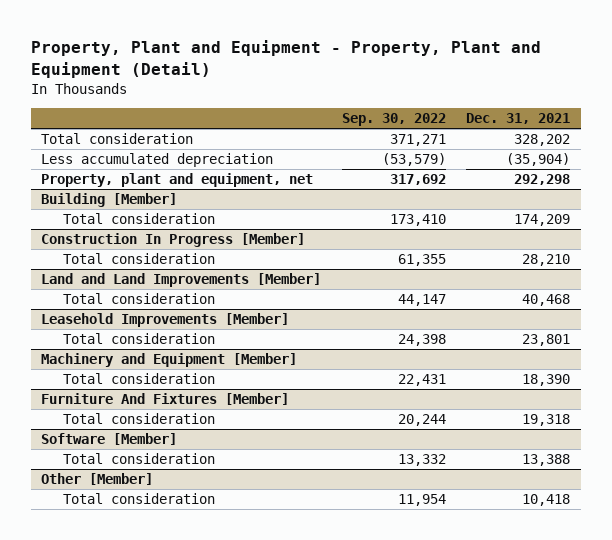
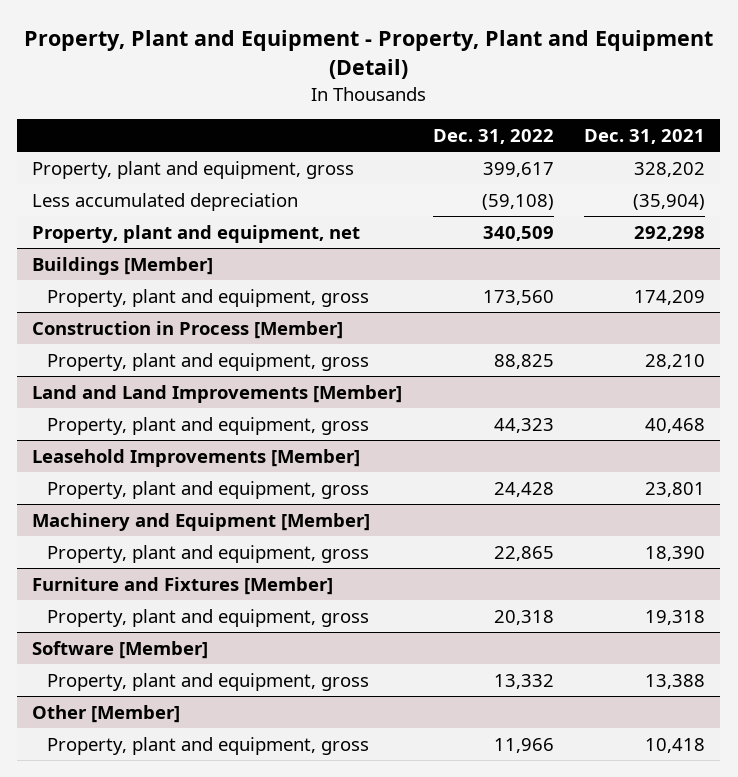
[341,113,446,127] Sep. 30, 2022 -> none
none -> [432,129,554,145] Dec. 31, 2022
[41,133,194,145] Total consideration -> [32,160,355,179] Property, plant and equipment, gross
[41,193,178,208] Building [Member] -> [32,256,214,275] Buildings [Member]
[63,213,216,225] Total consideration -> [46,288,369,307] Property, plant and equipment, gross
[41,233,306,248] Construction In Progress [Member] -> [32,320,344,339] Construction in Process [Member]
[63,253,216,265] Total consideration -> [46,352,369,371] Property, plant and equipment, gross
[63,293,216,305] Total consideration -> [46,416,369,435] Property, plant and equipment, gross
[63,333,216,345] Total consideration -> [46,480,369,499] Property, plant and equipment, gross
[63,373,216,385] Total consideration -> [46,544,369,563] Property, plant and equipment, gross
[41,393,290,406] Furniture And Fixtures [Member] -> [32,576,334,595] Furniture and Fixtures [Member]
[63,413,216,425] Total consideration -> [46,608,369,627] Property, plant and equipment, gross
[63,453,216,465] Total consideration -> [46,672,369,691] Property, plant and equipment, gross
[63,493,216,505] Total consideration -> [46,736,369,755] Property, plant and equipment, gross

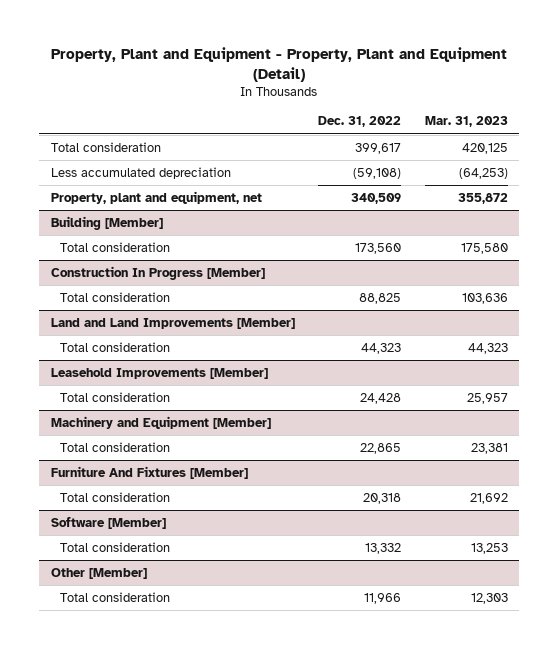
[584,129,706,145] Dec. 31, 2021 -> none
none -> [424,116,508,128] Mar. 31, 2023
[32,160,355,179] Property, plant and equipment, gross -> [50,141,161,152] Total consideration
[32,256,214,275] Buildings [Member] -> [50,215,163,230] Building [Member]
[46,288,369,307] Property, plant and equipment, gross -> [60,241,171,252] Total consideration
[32,320,344,339] Construction in Process [Member] -> [50,265,265,280] Construction In Progress [Member]
[46,352,369,371] Property, plant and equipment, gross -> [60,291,171,302] Total consideration
[46,416,369,435] Property, plant and equipment, gross -> [60,341,171,352] Total consideration
[46,480,369,499] Property, plant and equipment, gross -> [60,391,171,402] Total consideration
[46,544,369,563] Property, plant and equipment, gross -> [60,441,171,452] Total consideration
[32,576,334,595] Furniture and Fixtures [Member] -> [50,465,248,479] Furniture And Fixtures [Member]
[46,608,369,627] Property, plant and equipment, gross -> [60,491,171,502] Total consideration
[46,672,369,691] Property, plant and equipment, gross -> [60,541,171,552] Total consideration
[46,736,369,755] Property, plant and equipment, gross -> [60,591,171,602] Total consideration

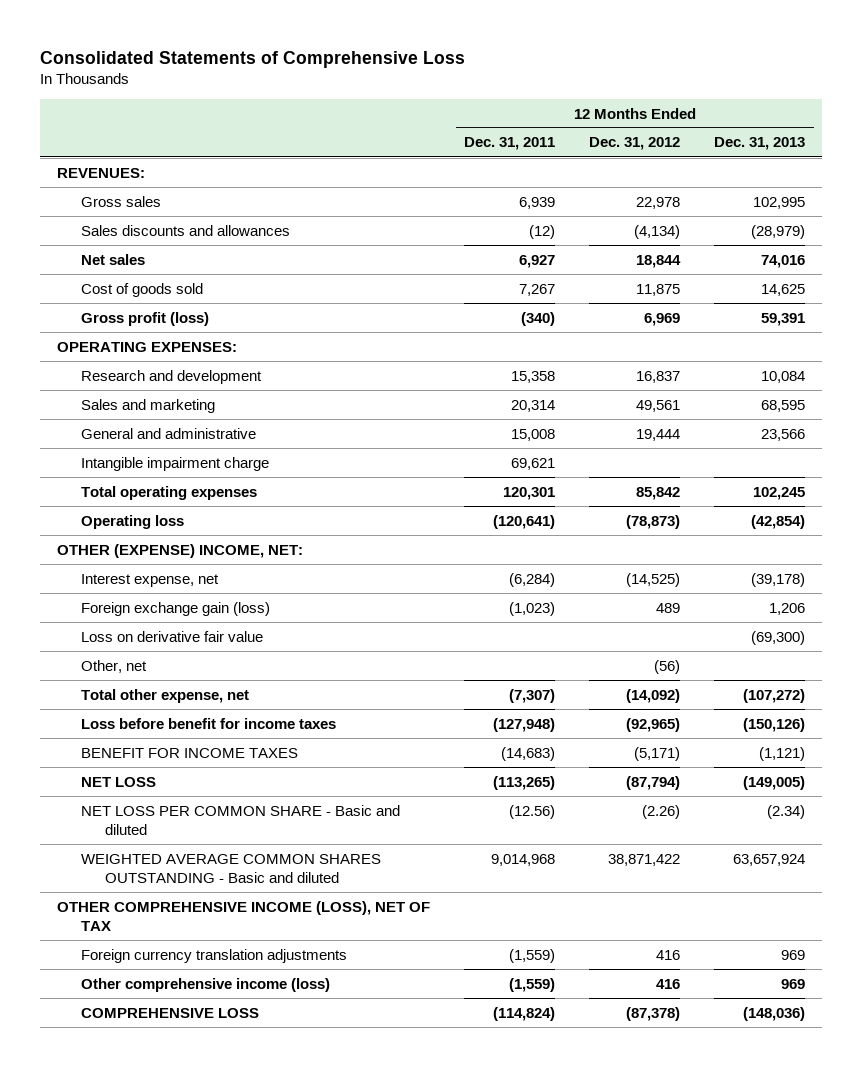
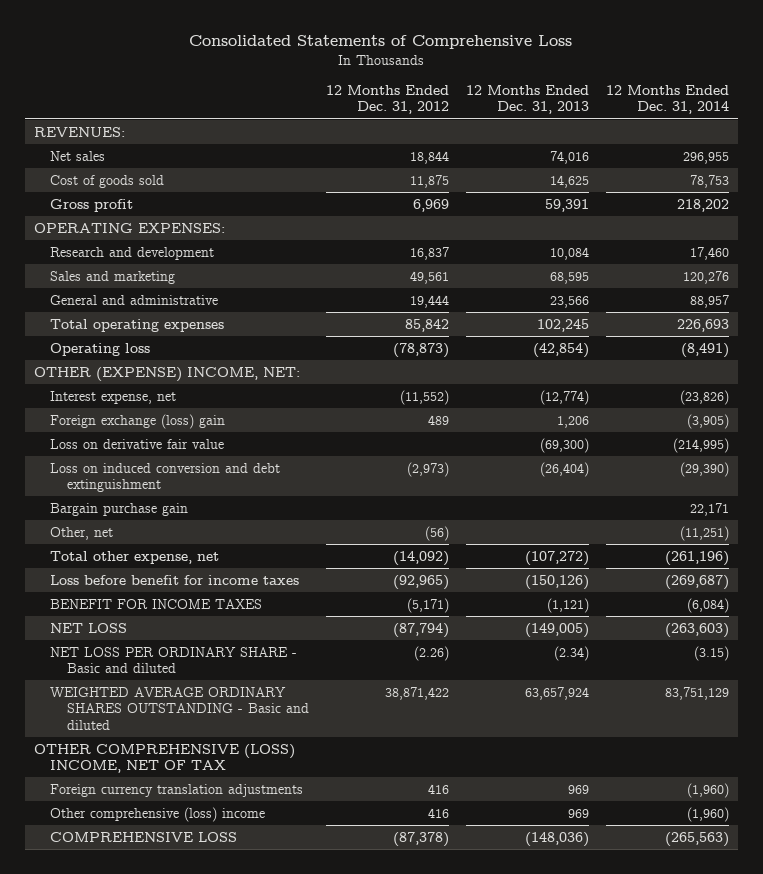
[464,137,556,151] Dec. 31, 2011 -> none
none -> [606,84,730,115] 12 Months Ended Dec. 31, 2014
[81,195,162,207] Gross sales -> none
[81,224,291,236] Sales discounts and allowances -> none
[81,311,210,326] Gross profit (loss) -> [50,198,134,212] Gross profit
[81,456,270,471] Intangible impairment charge -> none
[626,572,681,587] (14,525) -> [400,389,450,405] (11,552)
[751,572,806,587] (39,178) -> [540,389,590,405] (12,774)
[81,601,271,616] Foreign exchange gain (loss) -> [50,413,226,429] Foreign exchange (loss) gain
none -> [50,462,281,493] Loss on induced conversion and debt extinguishment
none -> [50,502,189,516] Bargain purchase gain
[81,804,401,836] NET LOSS PER COMMON SHARE - Basic and diluted -> [50,646,298,674] NET LOSS PER ORDINARY SHARE - Basic and diluted
[81,853,382,884] WEIGHTED AVERAGE COMMON SHARES OUTSTANDING - Basic and diluted -> [50,686,310,730] WEIGHTED AVERAGE ORDINARY SHARES OUTSTANDING - Basic and diluted
[57,900,431,932] OTHER COMPREHENSIVE INCOME (LOSS), NET OF TAX -> [33,743,295,774] OTHER COMPREHENSIVE (LOSS) INCOME, NET OF TAX
[81,977,331,992] Other comprehensive income (loss) -> [50,806,266,822] Other comprehensive (loss) income

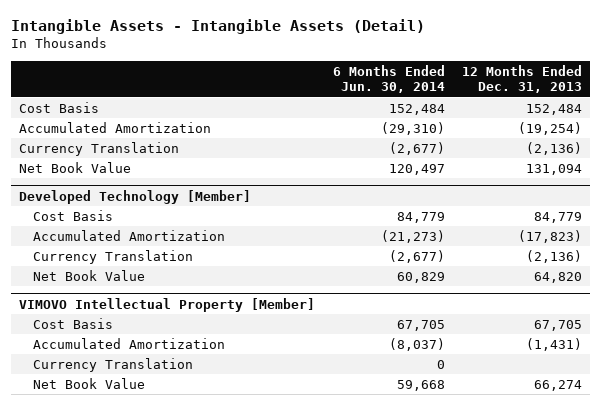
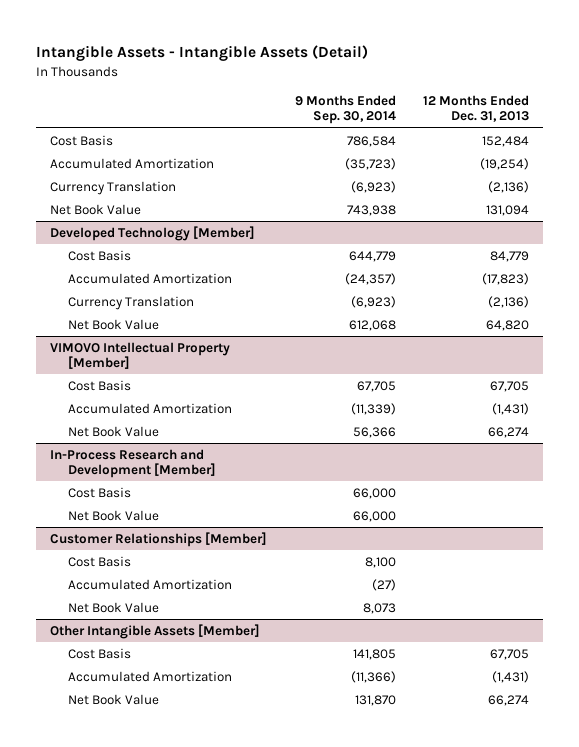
[332,64,445,94] 6 Months Ended Jun. 30, 2014 -> none
none -> [294,94,396,125] 9 Months Ended Sep. 30, 2014
[32,357,193,372] Currency Translation -> none
none -> [50,448,217,479] In-Process Research and Development [Member]
none -> [68,486,132,498] Cost Basis
none -> [68,509,160,521] Net Book Value
none -> [50,531,268,547] Customer Relationships [Member]
none -> [68,555,132,567] Cost Basis
none -> [68,578,233,590] Accumulated Amortization
none -> [68,601,160,613] Net Book Value
none -> [50,623,261,639] Other Intangible Assets [Member]
none -> [68,647,132,659] Cost Basis
none -> [68,670,233,682] Accumulated Amortization
none -> [68,693,160,705] Net Book Value

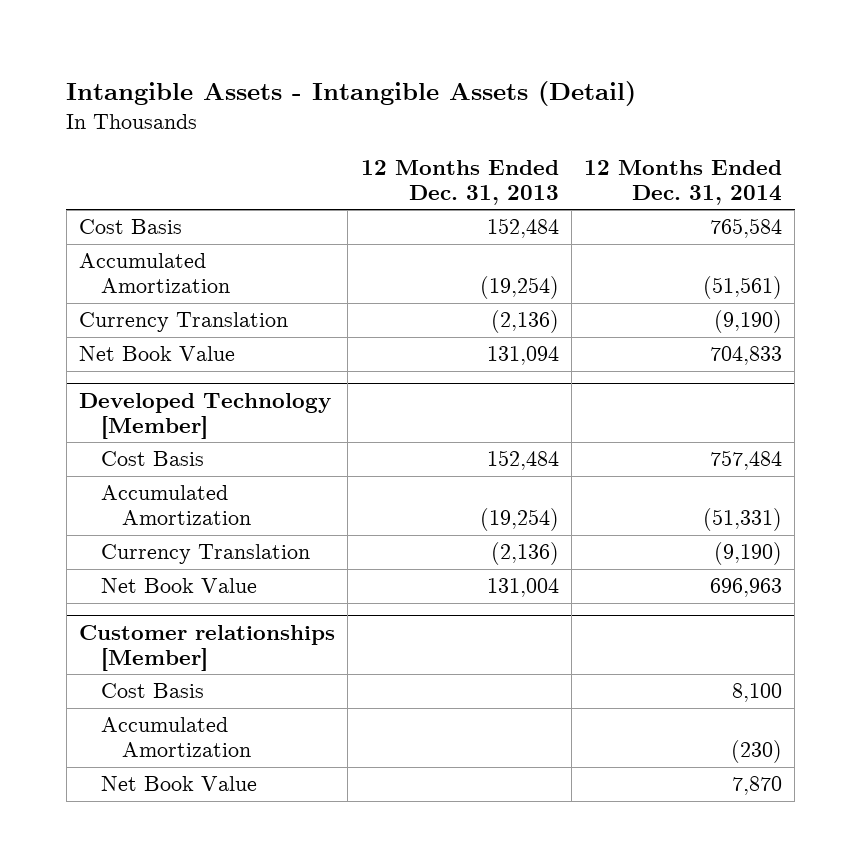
[294,94,396,125] 9 Months Ended Sep. 30, 2014 -> none
none -> [584,159,783,205] 12 Months Ended Dec. 31, 2014
[489,250,529,262] 84,779 -> [486,450,559,471] 152,484
[481,272,529,285] (17,823) -> [479,508,559,532] (19,254)
[50,341,231,370] VIMOVO Intellectual Property [Member] -> none
[68,379,132,391] Cost Basis -> none
[68,402,233,414] Accumulated Amortization -> none
[68,425,160,437] Net Book Value -> none
[50,448,217,479] In-Process Research and Development [Member] -> none
[68,486,132,498] Cost Basis -> none
[68,509,160,521] Net Book Value -> none
[485,319,529,331] 64,820 -> [486,578,559,598] 131,004
[50,531,268,547] Customer Relationships [Member] -> [78,624,335,671] Customer relationships [Member]
[50,623,261,639] Other Intangible Assets [Member] -> none
[68,647,132,659] Cost Basis -> none
[68,670,233,682] Accumulated Amortization -> none
[68,693,160,705] Net Book Value -> none

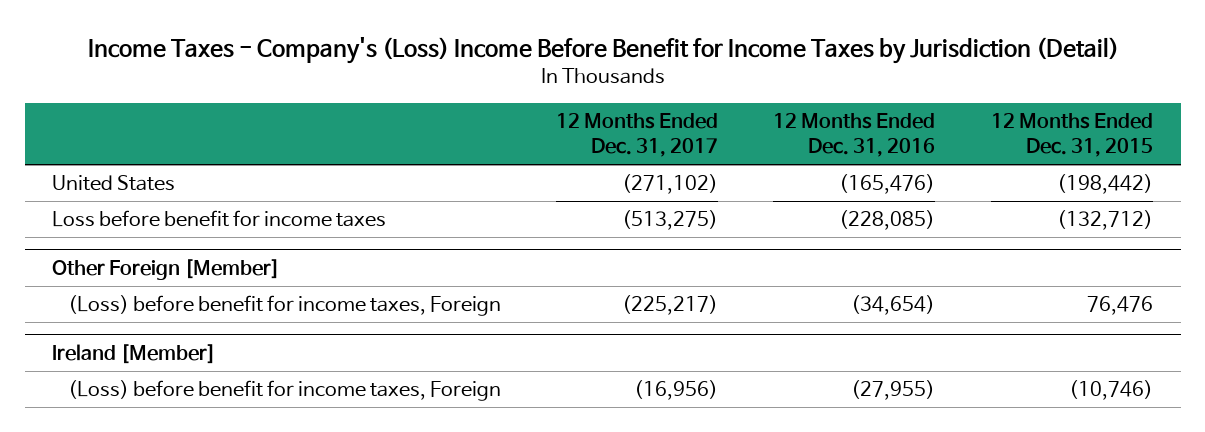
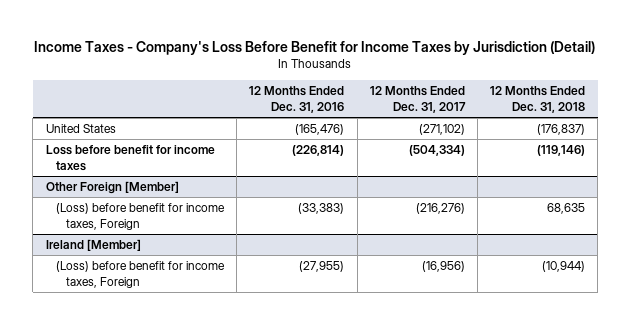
[87,36,1119,64] Income Taxes - Company's (Loss) Income Before Benefit for Income Taxes by Jurisdiction (Detail) -> [34,40,596,55] Income Taxes - Company's Loss Before Benefit for Income Taxes by Jurisdiction (Detail)
[990,112,1153,158] 12 Months Ended Dec. 31, 2015 -> none
none -> [490,86,586,113] 12 Months Ended Dec. 31, 2018
[622,210,719,231] (513,275) -> [408,145,465,157] (504,334)
[839,210,936,231] (228,085) -> [292,145,345,157] (226,814)
[622,295,719,316] (225,217) -> [415,203,465,215] (216,276)
[851,295,936,316] (34,654) -> [298,203,345,215] (33,383)

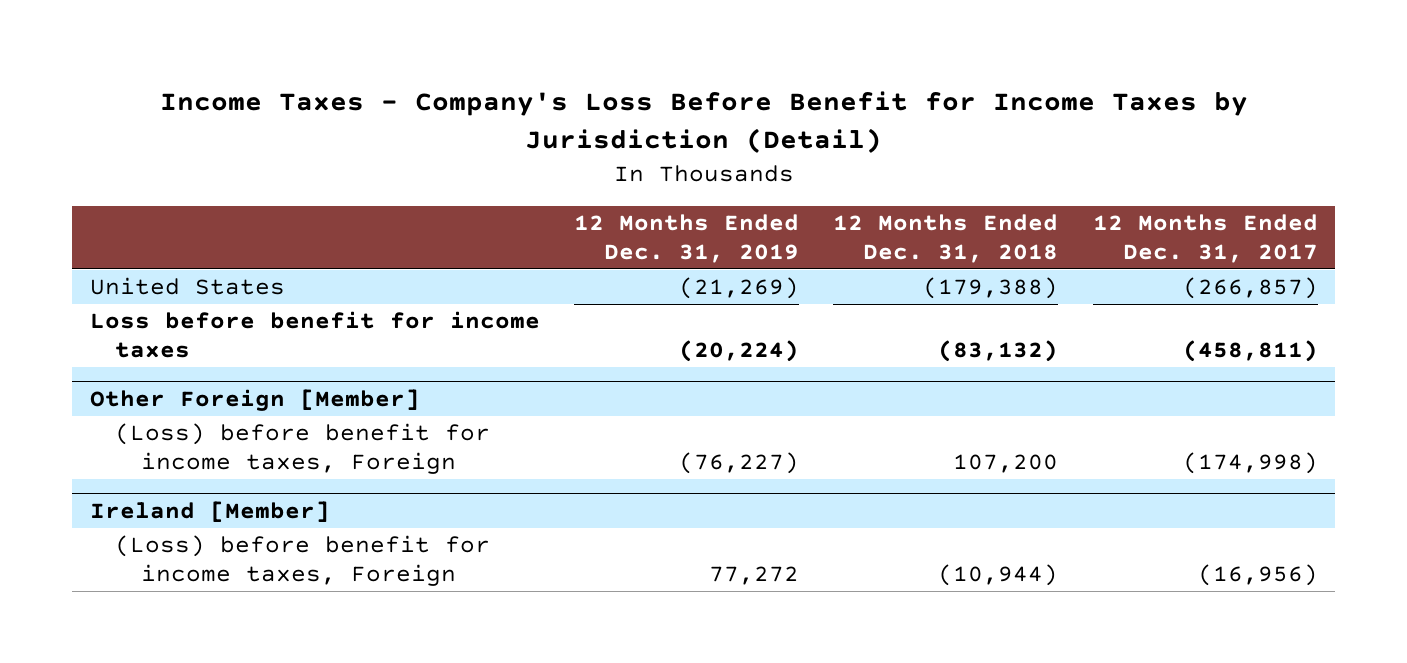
[249,86,345,113] 12 Months Ended Dec. 31, 2016 -> none
none -> [574,214,800,263] 12 Months Ended Dec. 31, 2019
[418,124,465,136] (271,102) -> [1182,277,1318,300] (266,857)
[537,124,586,136] (176,837) -> [923,277,1059,300] (179,388)
[408,145,465,157] (504,334) -> [1182,339,1318,362] (458,811)
[537,145,586,157] (119,146) -> [938,339,1059,362] (83,132)
[415,203,465,215] (216,276) -> [1182,451,1318,474] (174,998)
[547,203,586,215] 68,635 -> [953,453,1059,473] 107,200

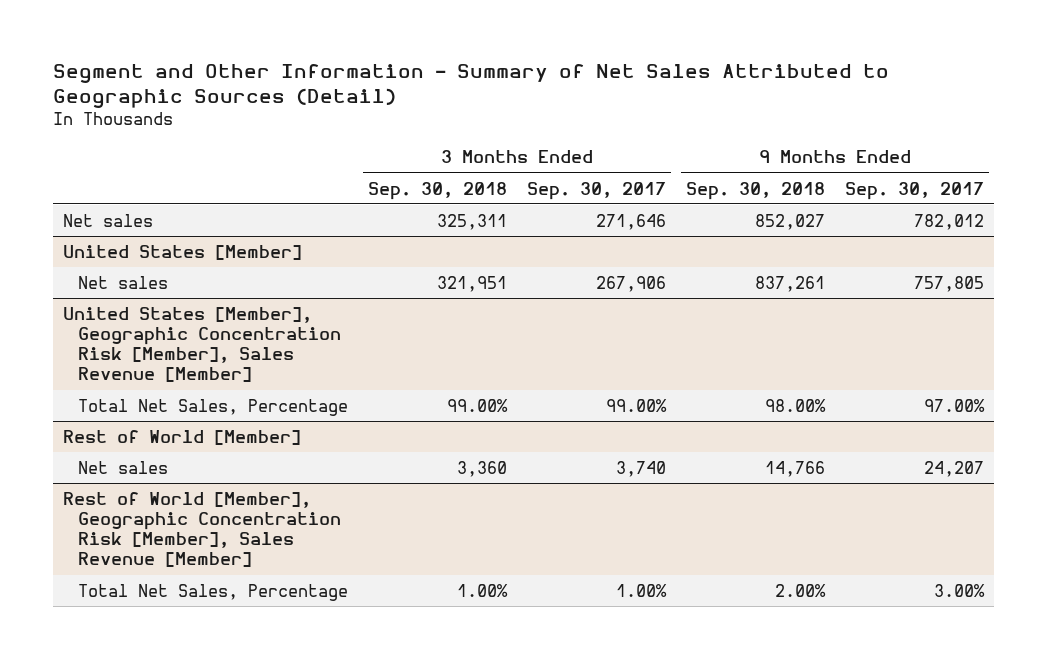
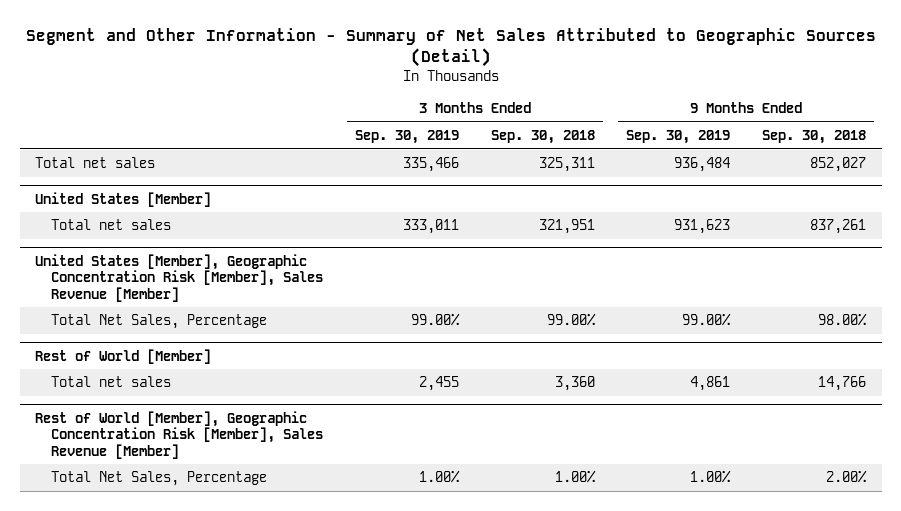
[526,181,666,200] Sep. 30, 2017 -> none
[844,181,984,200] Sep. 30, 2017 -> none
none -> [355,130,460,145] Sep. 30, 2019
none -> [626,130,731,145] Sep. 30, 2019
[62,213,153,227] Net sales -> [35,157,156,169] Total net sales
[77,275,168,289] Net sales -> [51,219,172,231] Total net sales
[77,460,168,474] Net sales -> [51,376,172,388] Total net sales

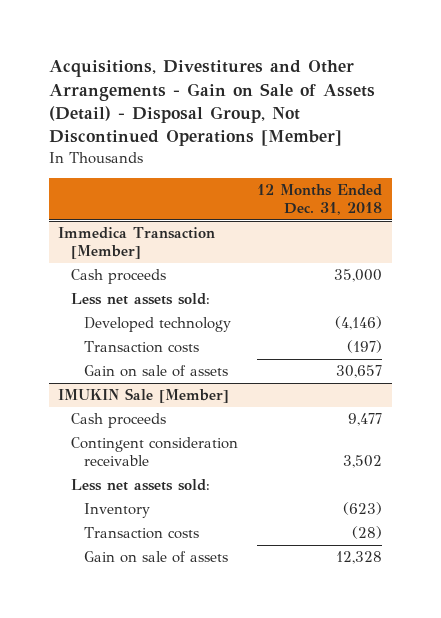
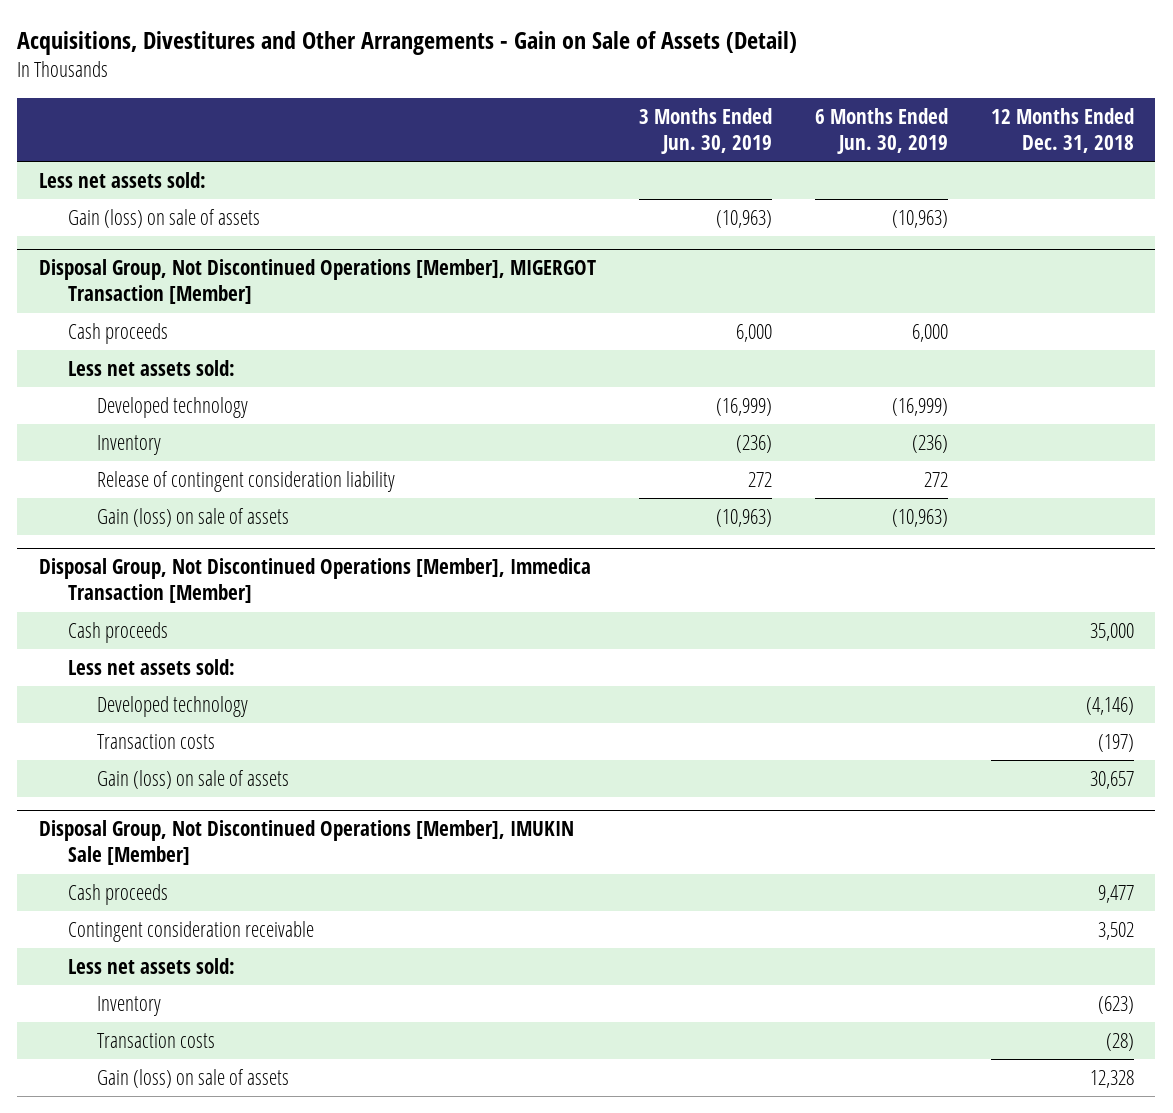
[49,60,376,147] Acquisitions, Divestitures and Other Arrangements - Gain on Sale of Assets (Detail) - Disposal Group, Not Discontinued Operations [Member] -> [17,31,798,56] Acquisitions, Divestitures and Other Arrangements - Gain on Sale of Assets (Detail)
none -> [638,107,772,154] 3 Months Ended Jun. 30, 2019
none -> [814,107,948,154] 6 Months Ended Jun. 30, 2019
[58,227,216,260] Immedica Transaction [Member] -> none
none -> [38,172,206,189] Less net assets sold:
none -> [67,209,260,229] Gain (loss) on sale of assets
none -> [38,259,596,305] Disposal Group, Not Discontinued Operations [Member], MIGERGOT Transaction [Member]
none -> [67,323,168,345] Cash proceeds
none -> [67,360,235,377] Less net assets sold:
none -> [97,397,249,419] Developed technology
none -> [97,435,162,456] Inventory
none -> [97,471,396,493] Release of contingent consideration liability
none -> [97,508,290,528] Gain (loss) on sale of assets
none -> [38,558,591,604] Disposal Group, Not Discontinued Operations [Member], Immedica Transaction [Member]
[58,388,230,404] IMUKIN Sale [Member] -> none
[84,365,229,378] Gain on sale of assets -> [97,770,290,790] Gain (loss) on sale of assets
none -> [38,820,574,866] Disposal Group, Not Discontinued Operations [Member], IMUKIN Sale [Member]
[84,551,229,564] Gain on sale of assets -> [97,1069,290,1089] Gain (loss) on sale of assets

